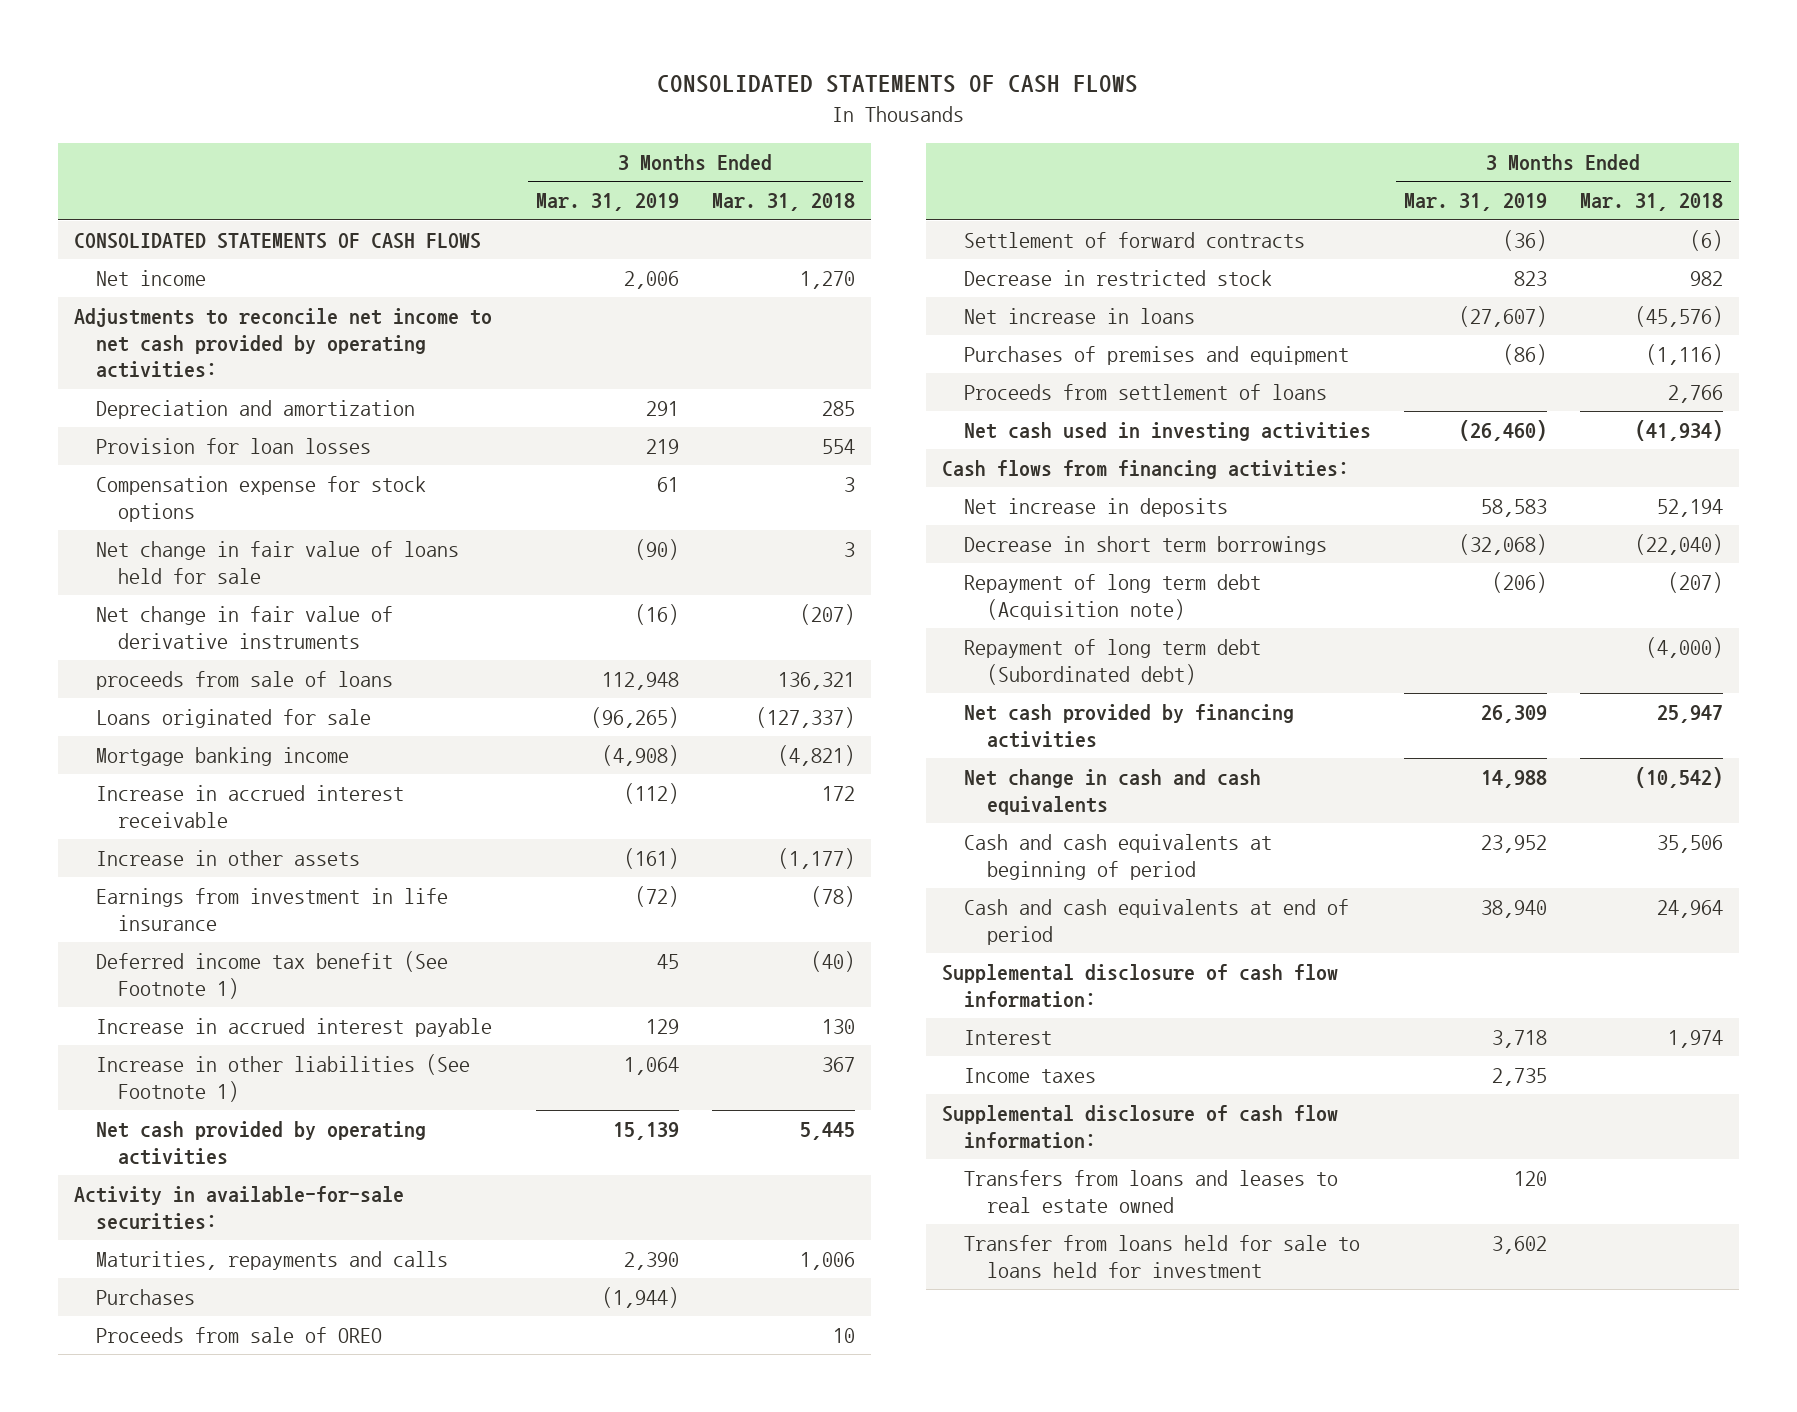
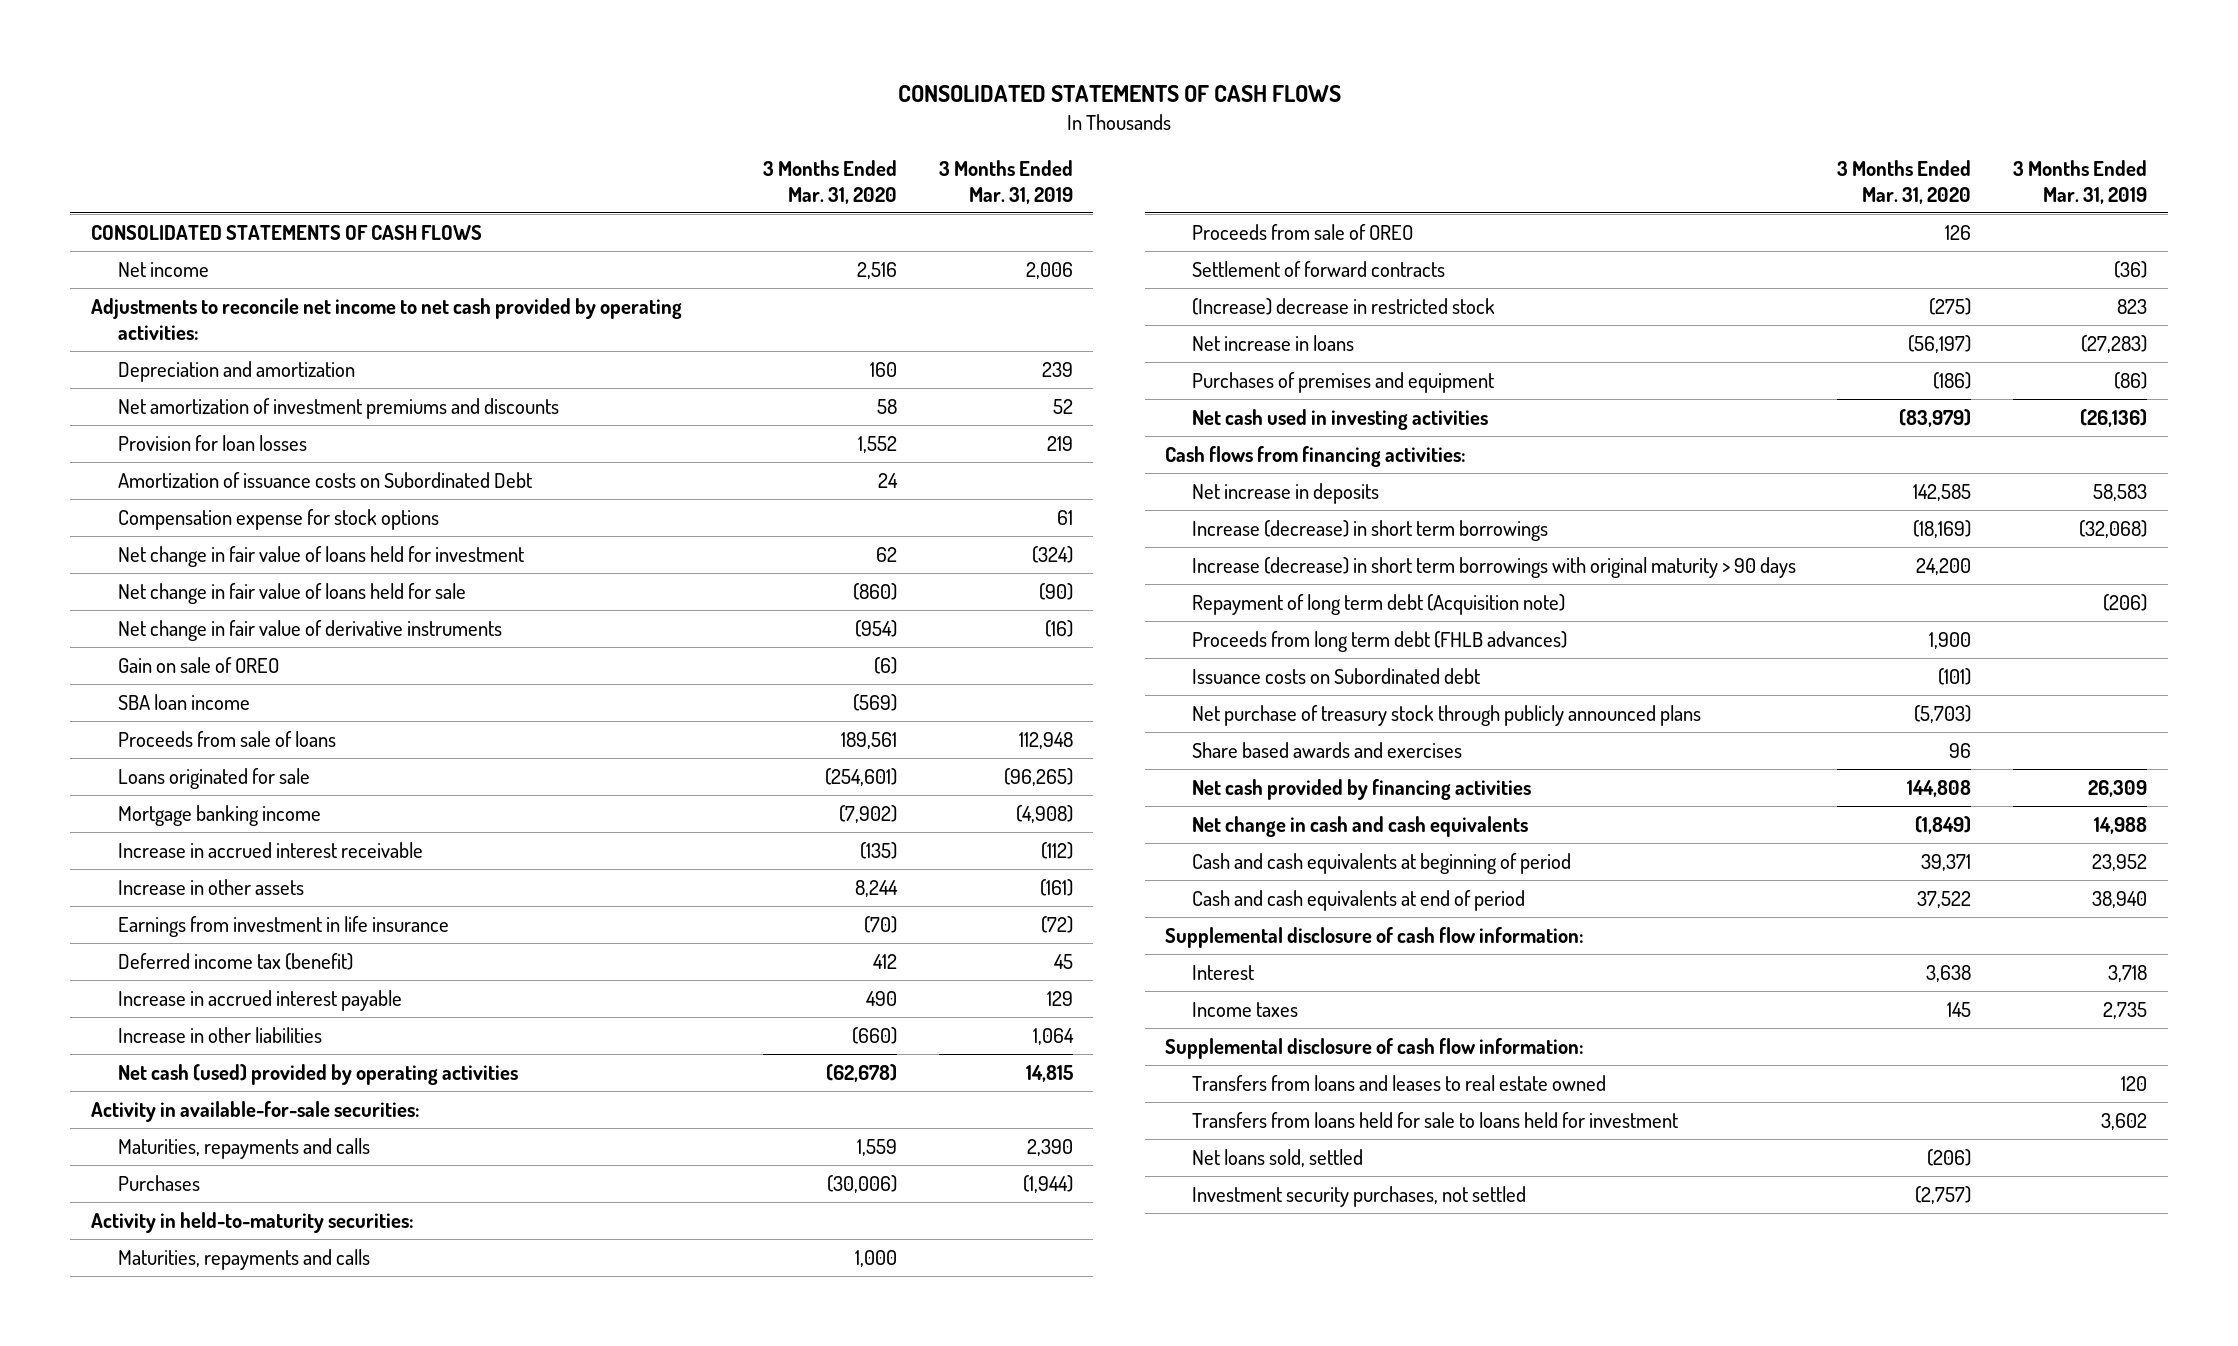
[711,193,855,212] Mar. 31, 2018 -> none
none -> [763,160,898,204] 3 Months Ended Mar. 31, 2020
[645,401,679,417] 291 -> [1041,362,1073,378] 239
none -> [117,398,559,420] Net amortization of investment premiums and discounts
none -> [117,472,532,489] Amortization of issuance costs on Subordinated Debt
none -> [117,546,524,568] Net change in fair value of loans held for investment
none -> [117,657,279,674] Gain on sale of OREO
none -> [117,694,250,711] SBA loan income
[96,671,394,691] proceeds from sale of loans -> [117,731,336,748] Proceeds from sale of loans
[96,951,449,999] Deferred income tax benefit (See Footnote 1) -> [117,953,353,971] Deferred income tax (benefit)
[96,1054,471,1102] Increase in other liabilities (See Footnote 1) -> [117,1027,322,1044] Increase in other liabilities
[96,1121,427,1165] Net cash provided by operating activities -> [117,1064,518,1086] Net cash (used) provided by operating activities
[612,1122,679,1141] 15,139 -> [1025,1065,1073,1083] 14,815
none -> [90,1212,414,1234] Activity in held-to-maturity securities:
none -> [117,1249,370,1271] Maturities, repayments and calls
[964,270,1273,287] Decrease in restricted stock -> [1191,298,1495,316] (Increase) decrease in restricted stock
[1459,306,1548,328] (27,607) -> [2081,335,2148,354] (27,283)
[964,384,1328,401] Proceeds from settlement of loans -> none
[1459,420,1548,442] (26,460) -> [2080,409,2148,428] (26,136)
[964,536,1328,556] Decrease in short term borrowings -> [1191,520,1548,542] Increase (decrease) in short term borrowings
none -> [1191,557,1796,579] Increase (decrease) in short term borrowings with original maturity > 90 days
[964,639,1262,685] Repayment of long term debt (Subordinated debt) -> none
none -> [1191,631,1567,653] Proceeds from long term debt (FHLB advances)
none -> [1191,668,1480,685] Issuance costs on Subordinated debt
none -> [1191,705,1701,727] Net purchase of treasury stock through publicly announced plans
none -> [1191,742,1462,759] Share based awards and exercises
[964,1235,1361,1278] Transfer from loans held for sale to loans held for investment -> [1191,1112,1678,1129] Transfers from loans held for sale to loans held for investment
none -> [1191,1149,1363,1168] Net loans sold, settled
none -> [1191,1186,1526,1208] Investment security purchases, not settled

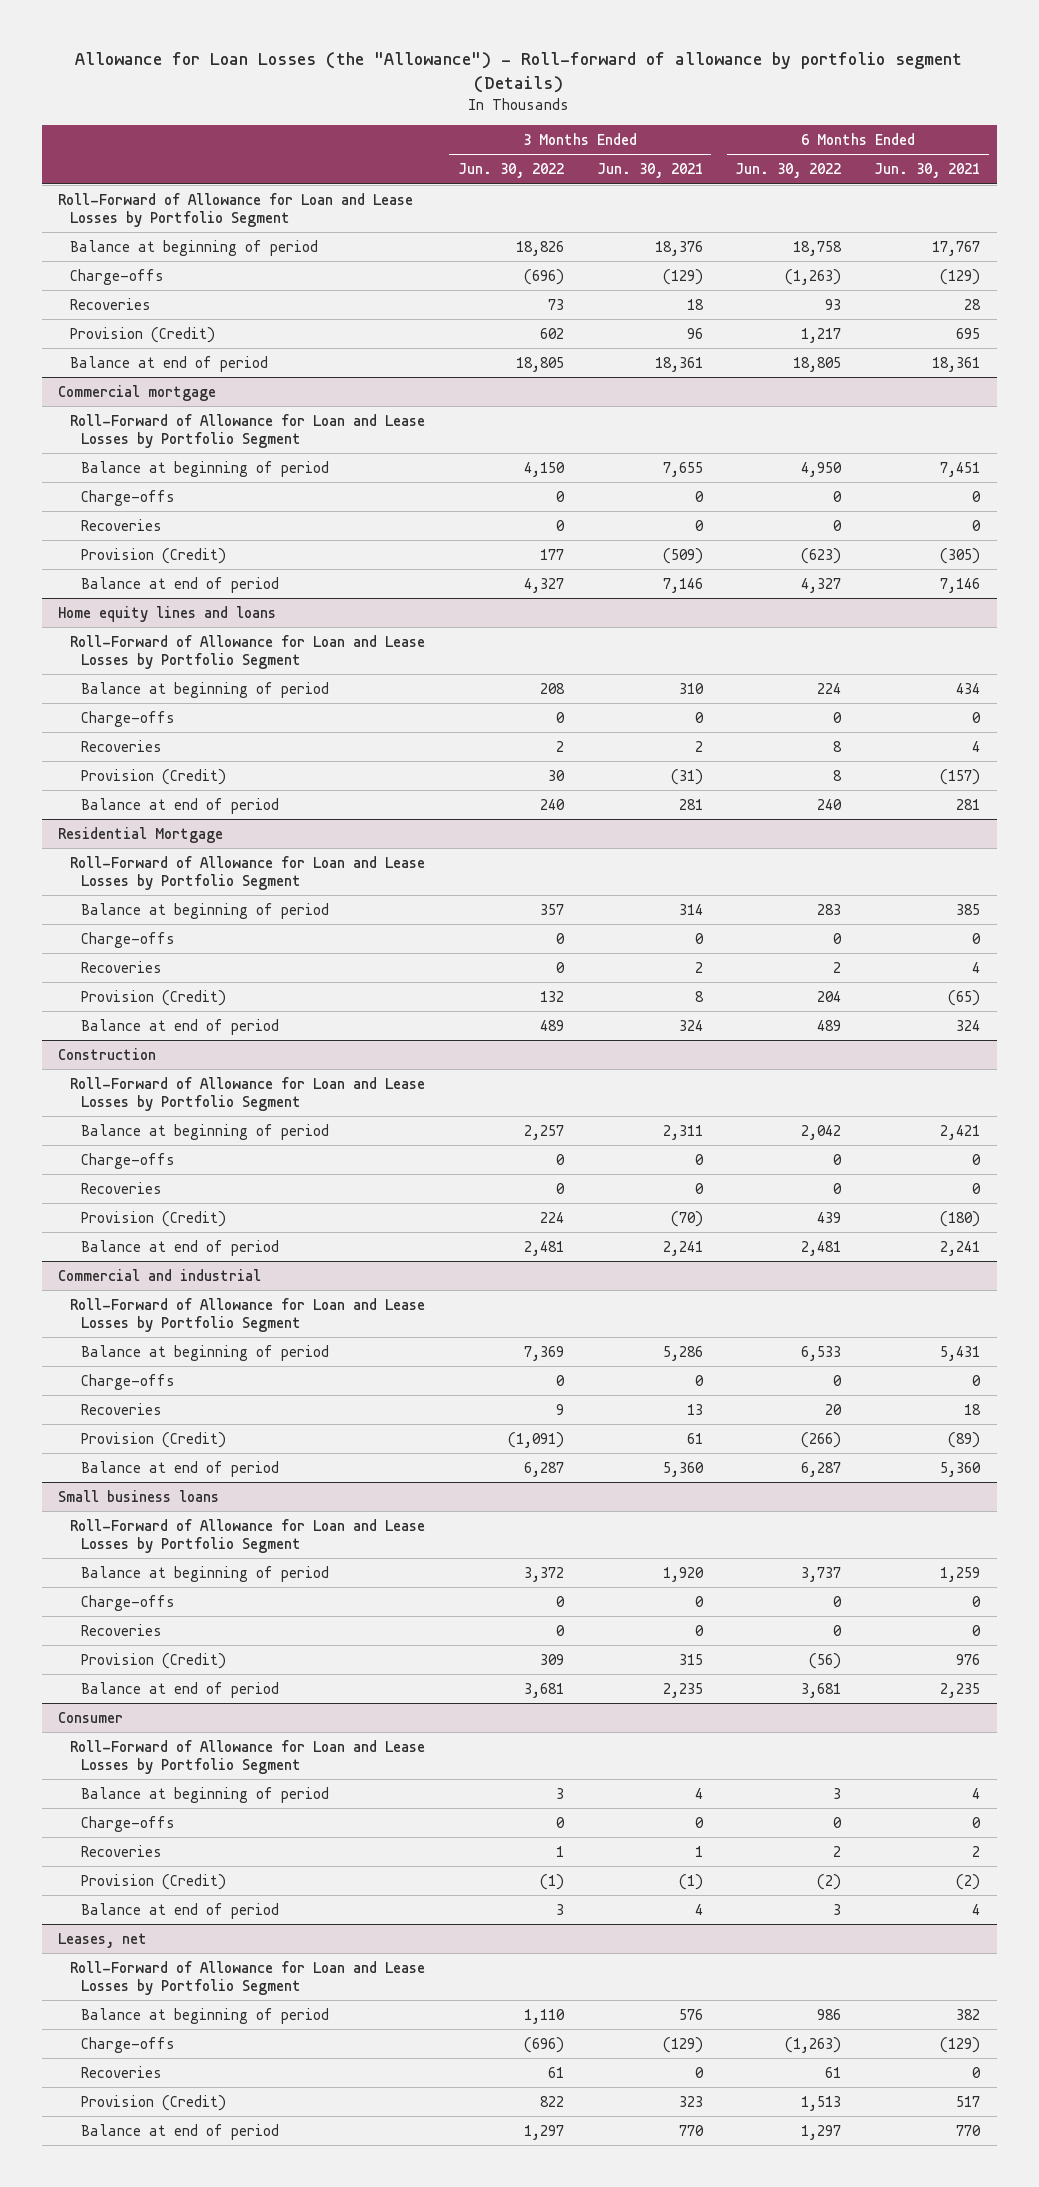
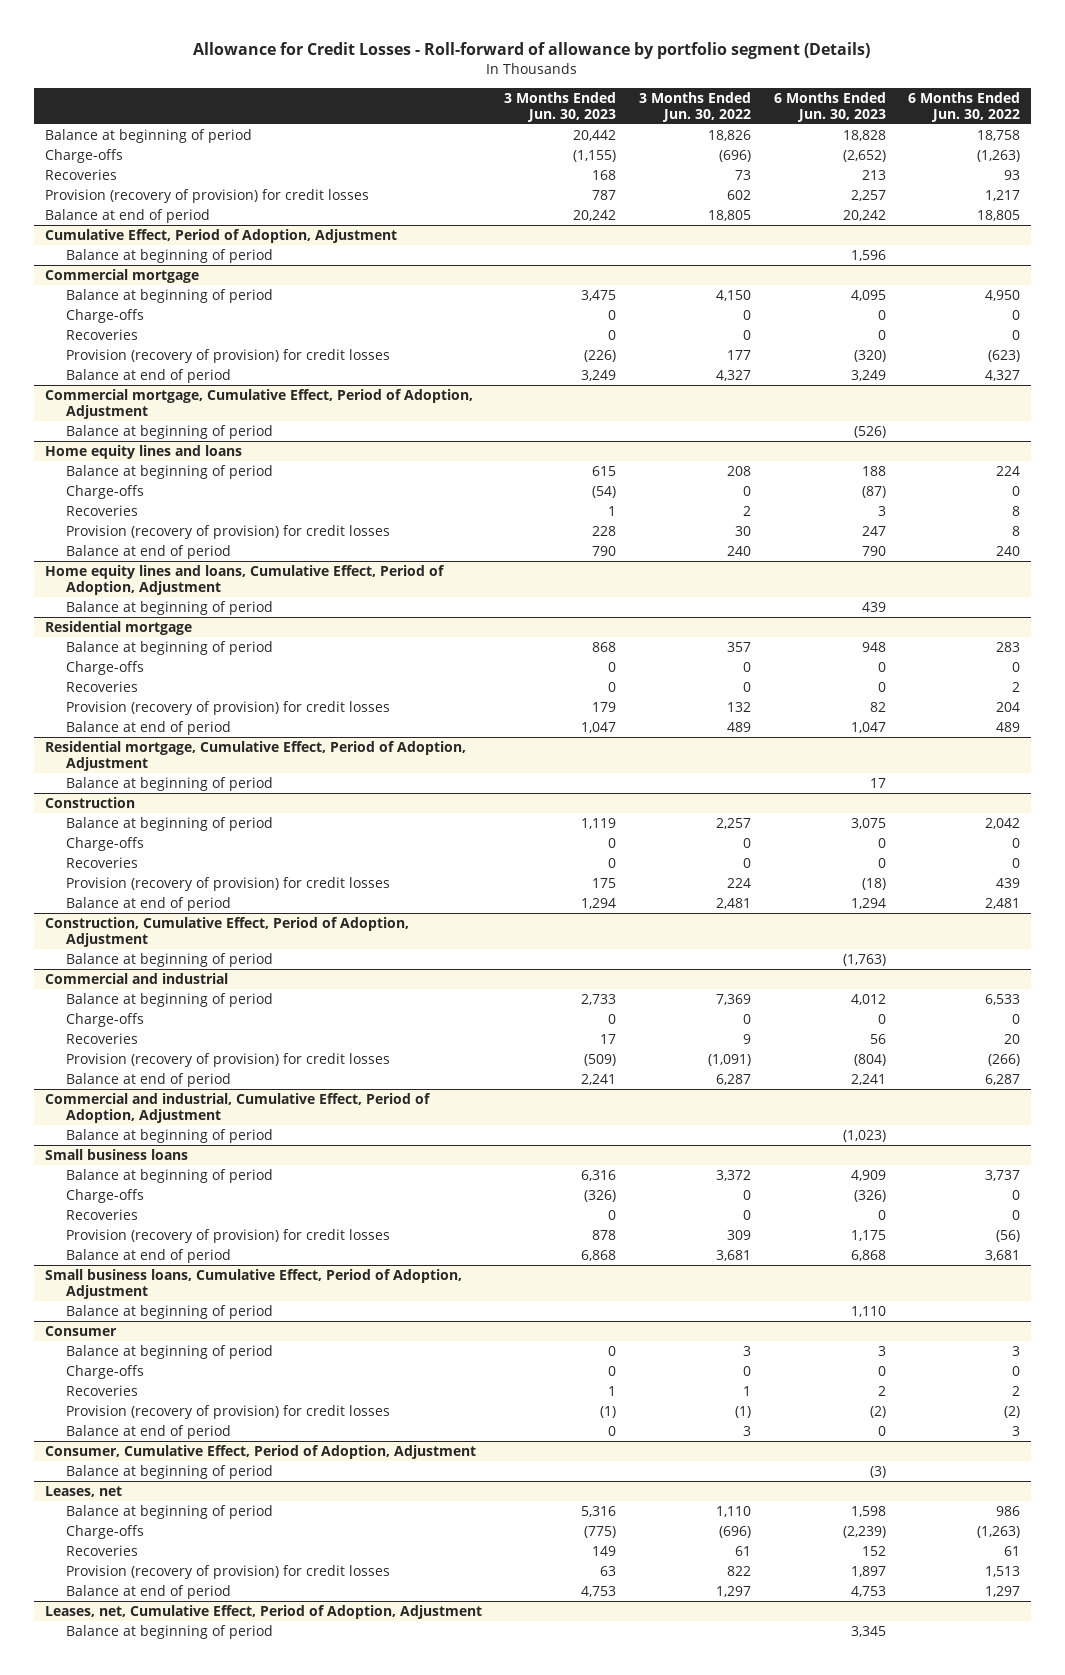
[75,52,963,94] Allowance for Loan Losses (the "Allowance") - Roll-forward of allowance by portfolio segment (Details) -> [193,42,871,60] Allowance for Credit Losses - Roll-forward of allowance by portfolio segment (Details)
[596,163,703,179] Jun. 30, 2021 -> none
[874,163,981,179] Jun. 30, 2021 -> none
none -> [504,91,617,122] 3 Months Ended Jun. 30, 2023
none -> [773,91,886,122] 6 Months Ended Jun. 30, 2023
[58,192,414,227] Roll-Forward of Allowance for Loan and Lease Losses by Portfolio Segment -> none
[69,326,215,343] Provision (Credit) -> [44,188,369,203] Provision (recovery of provision) for credit losses
none -> [44,228,397,243] Cumulative Effect, Period of Adoption, Adjustment
none -> [65,248,273,263] Balance at beginning of period
[69,413,425,448] Roll-Forward of Allowance for Loan and Lease Losses by Portfolio Segment -> none
[81,547,227,564] Provision (Credit) -> [65,348,390,363] Provision (recovery of provision) for credit losses
none -> [44,388,473,420] Commercial mortgage, Cumulative Effect, Period of Adoption, Adjustment
none -> [65,424,273,439] Balance at beginning of period
[69,634,425,669] Roll-Forward of Allowance for Loan and Lease Losses by Portfolio Segment -> none
[81,768,227,785] Provision (Credit) -> none
none -> [65,524,390,539] Provision (recovery of provision) for credit losses
[69,855,425,890] Roll-Forward of Allowance for Loan and Lease Losses by Portfolio Segment -> none
none -> [44,564,445,596] Home equity lines and loans, Cumulative Effect, Period of Adoption, Adjustment
none -> [65,600,273,615] Balance at beginning of period
[58,826,224,843] Residential Mortgage -> [44,620,192,635] Residential mortgage
[81,989,227,1006] Provision (Credit) -> [65,700,390,715] Provision (recovery of provision) for credit losses
none -> [44,740,466,772] Residential mortgage, Cumulative Effect, Period of Adoption, Adjustment
none -> [65,776,273,791] Balance at beginning of period
[69,1076,425,1111] Roll-Forward of Allowance for Loan and Lease Losses by Portfolio Segment -> none
[81,1210,227,1227] Provision (Credit) -> [65,876,390,891] Provision (recovery of provision) for credit losses
none -> [44,916,409,948] Construction, Cumulative Effect, Period of Adoption, Adjustment
none -> [65,952,273,967] Balance at beginning of period
[69,1297,425,1332] Roll-Forward of Allowance for Loan and Lease Losses by Portfolio Segment -> none
[81,1431,227,1448] Provision (Credit) -> [65,1052,390,1067] Provision (recovery of provision) for credit losses
none -> [44,1092,431,1124] Commercial and industrial, Cumulative Effect, Period of Adoption, Adjustment
none -> [65,1128,273,1143] Balance at beginning of period
[69,1518,425,1553] Roll-Forward of Allowance for Loan and Lease Losses by Portfolio Segment -> none
[81,1652,227,1669] Provision (Credit) -> [65,1228,390,1243] Provision (recovery of provision) for credit losses
none -> [44,1268,462,1300] Small business loans, Cumulative Effect, Period of Adoption, Adjustment
none -> [65,1304,273,1319] Balance at beginning of period
[69,1739,425,1774] Roll-Forward of Allowance for Loan and Lease Losses by Portfolio Segment -> none
[81,1873,227,1890] Provision (Credit) -> none
none -> [65,1404,390,1419] Provision (recovery of provision) for credit losses
none -> [44,1444,476,1459] Consumer, Cumulative Effect, Period of Adoption, Adjustment
none -> [65,1464,273,1479] Balance at beginning of period
[69,1960,425,1995] Roll-Forward of Allowance for Loan and Lease Losses by Portfolio Segment -> none
[81,2094,227,2111] Provision (Credit) -> [65,1564,390,1579] Provision (recovery of provision) for credit losses
none -> [44,1604,482,1619] Leases, net, Cumulative Effect, Period of Adoption, Adjustment
none -> [65,1624,273,1639] Balance at beginning of period

